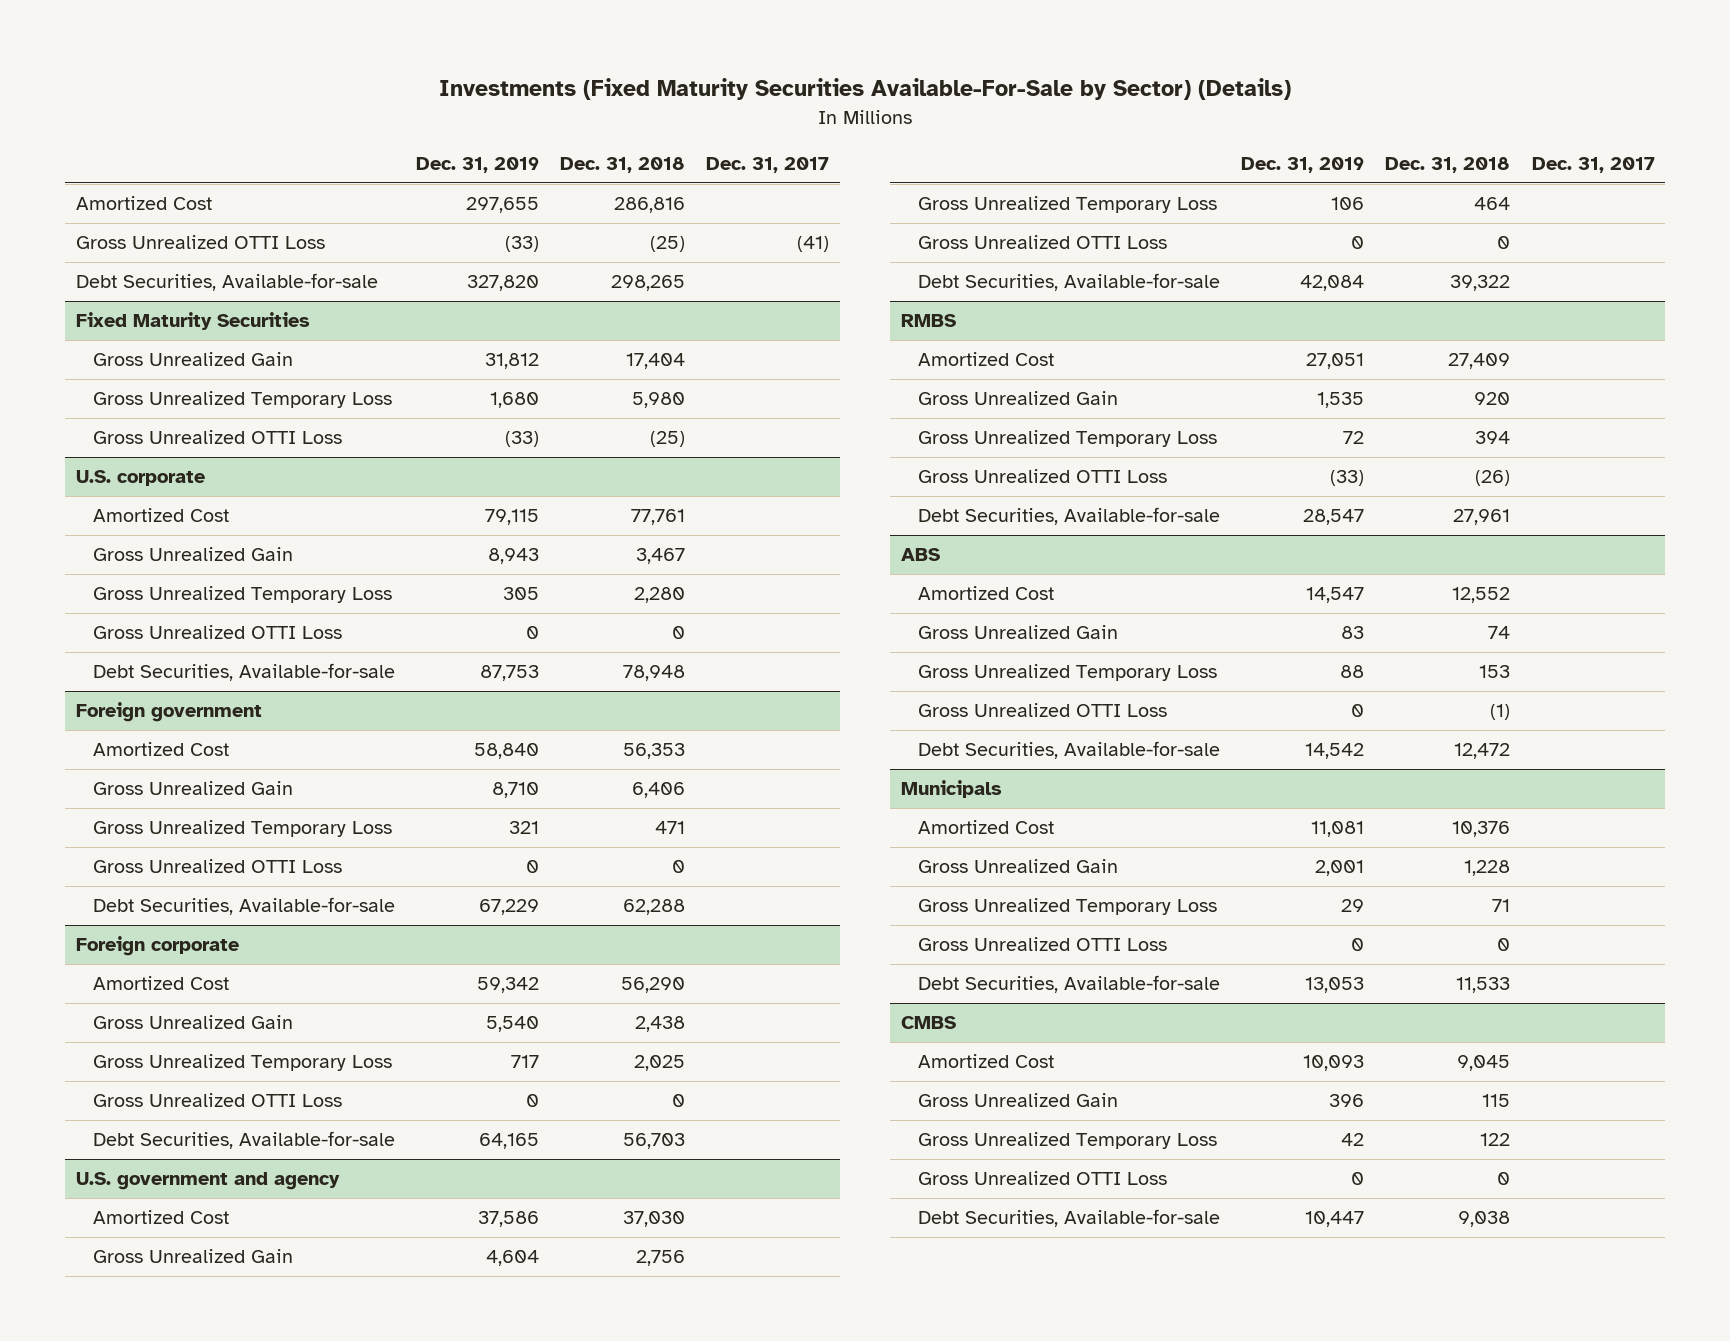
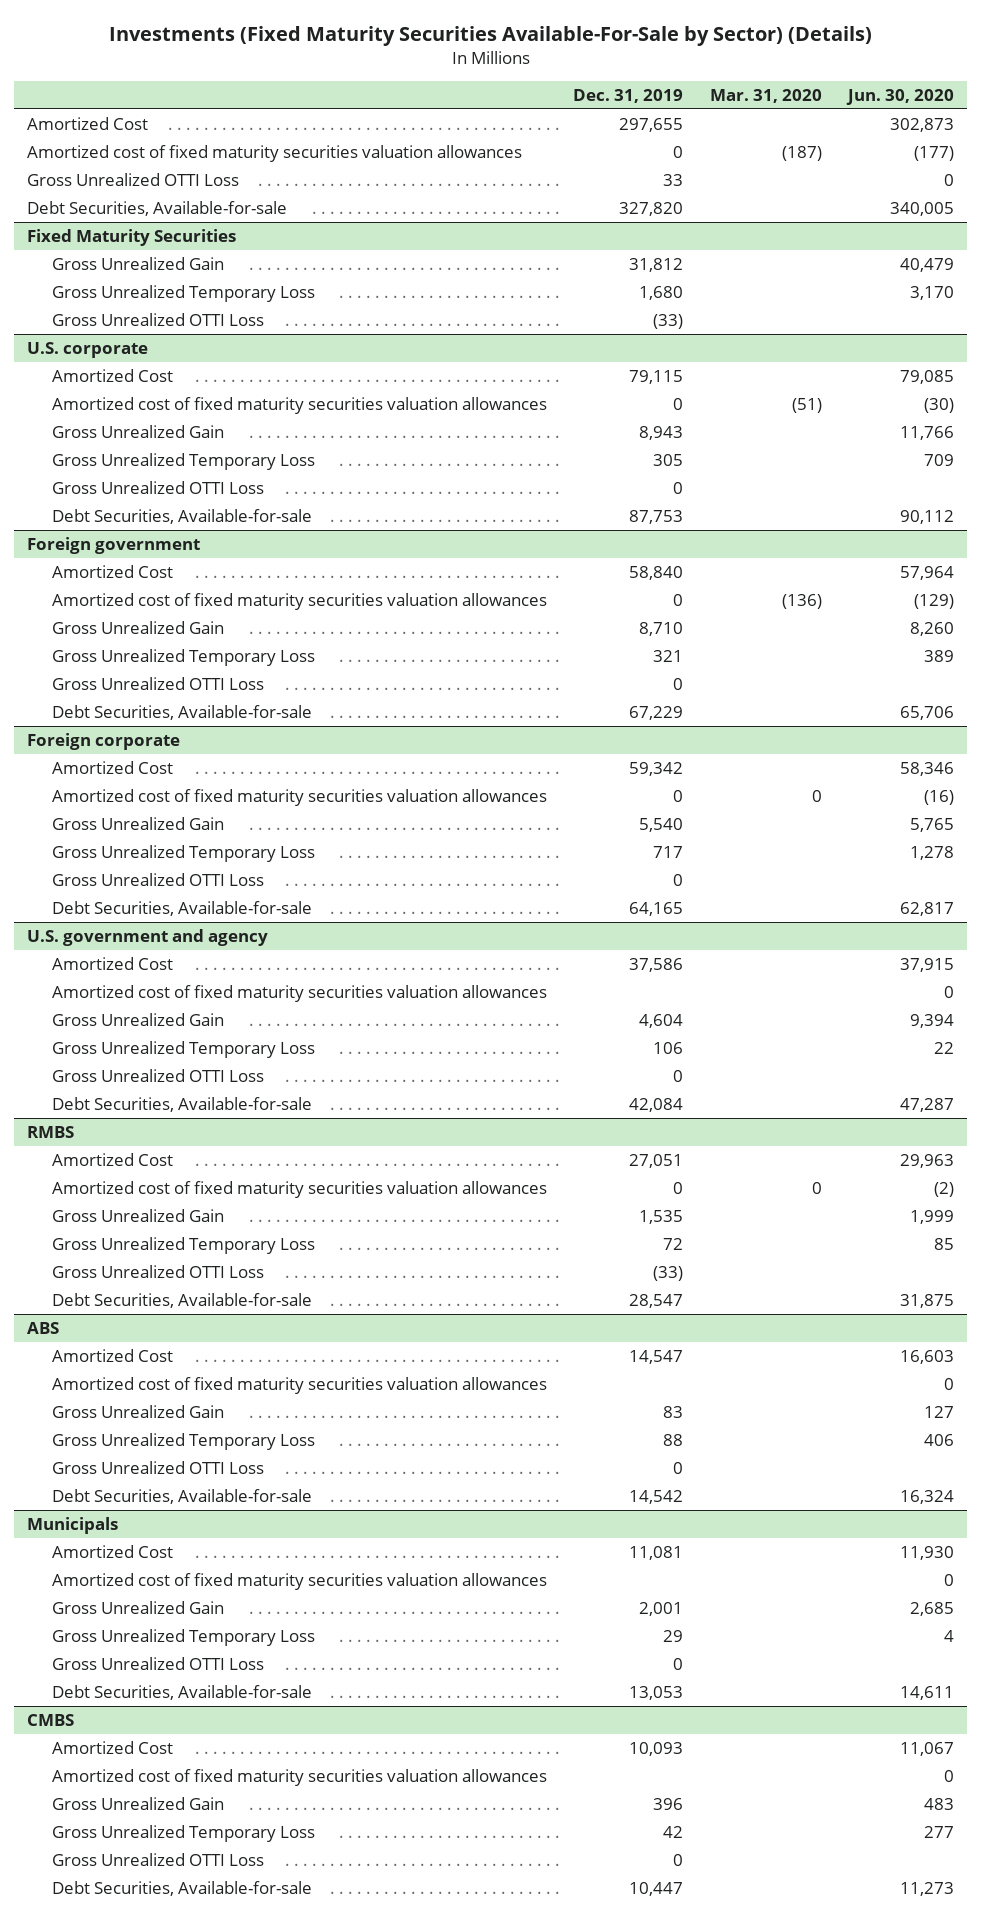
[560,157,686,174] Dec. 31, 2018 -> none
[706,157,830,174] Dec. 31, 2017 -> none
none -> [709,89,822,104] Mar. 31, 2020
none -> [846,89,955,106] Jun. 30, 2020
none -> [27,144,523,162] Amortized cost of fixed maturity securities valuation allowances
[504,236,539,253] (33) -> [663,173,684,186] 33
none -> [51,396,547,414] Amortized cost of fixed maturity securities valuation allowances
none -> [51,592,547,610] Amortized cost of fixed maturity securities valuation allowances
none -> [51,788,547,806] Amortized cost of fixed maturity securities valuation allowances
none -> [51,984,547,1002] Amortized cost of fixed maturity securities valuation allowances
none -> [51,1180,547,1198] Amortized cost of fixed maturity securities valuation allowances
none -> [51,1376,547,1394] Amortized cost of fixed maturity securities valuation allowances
none -> [51,1572,547,1590] Amortized cost of fixed maturity securities valuation allowances
none -> [51,1768,547,1786] Amortized cost of fixed maturity securities valuation allowances

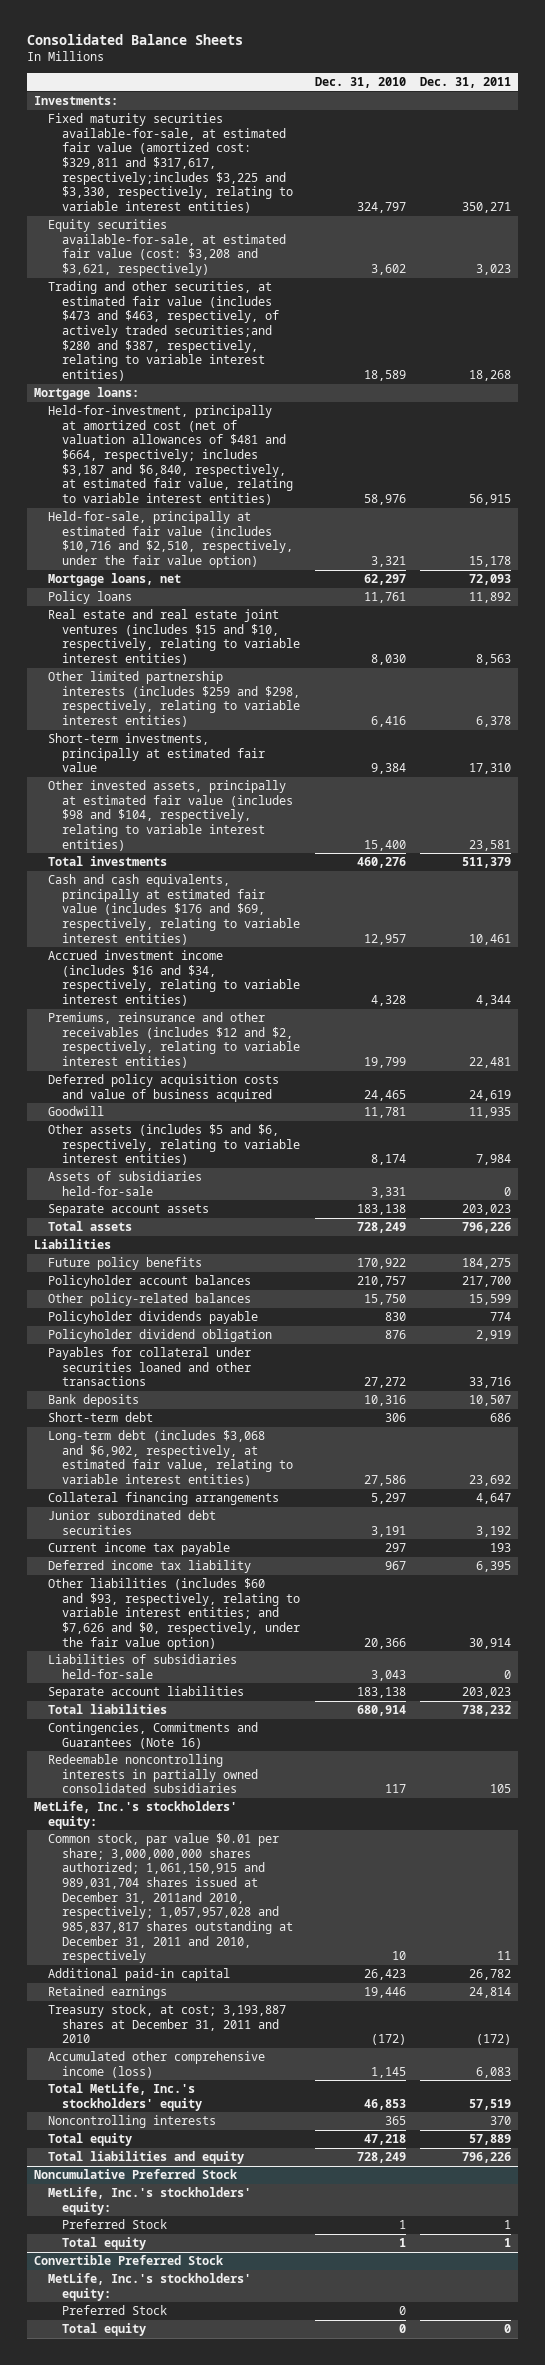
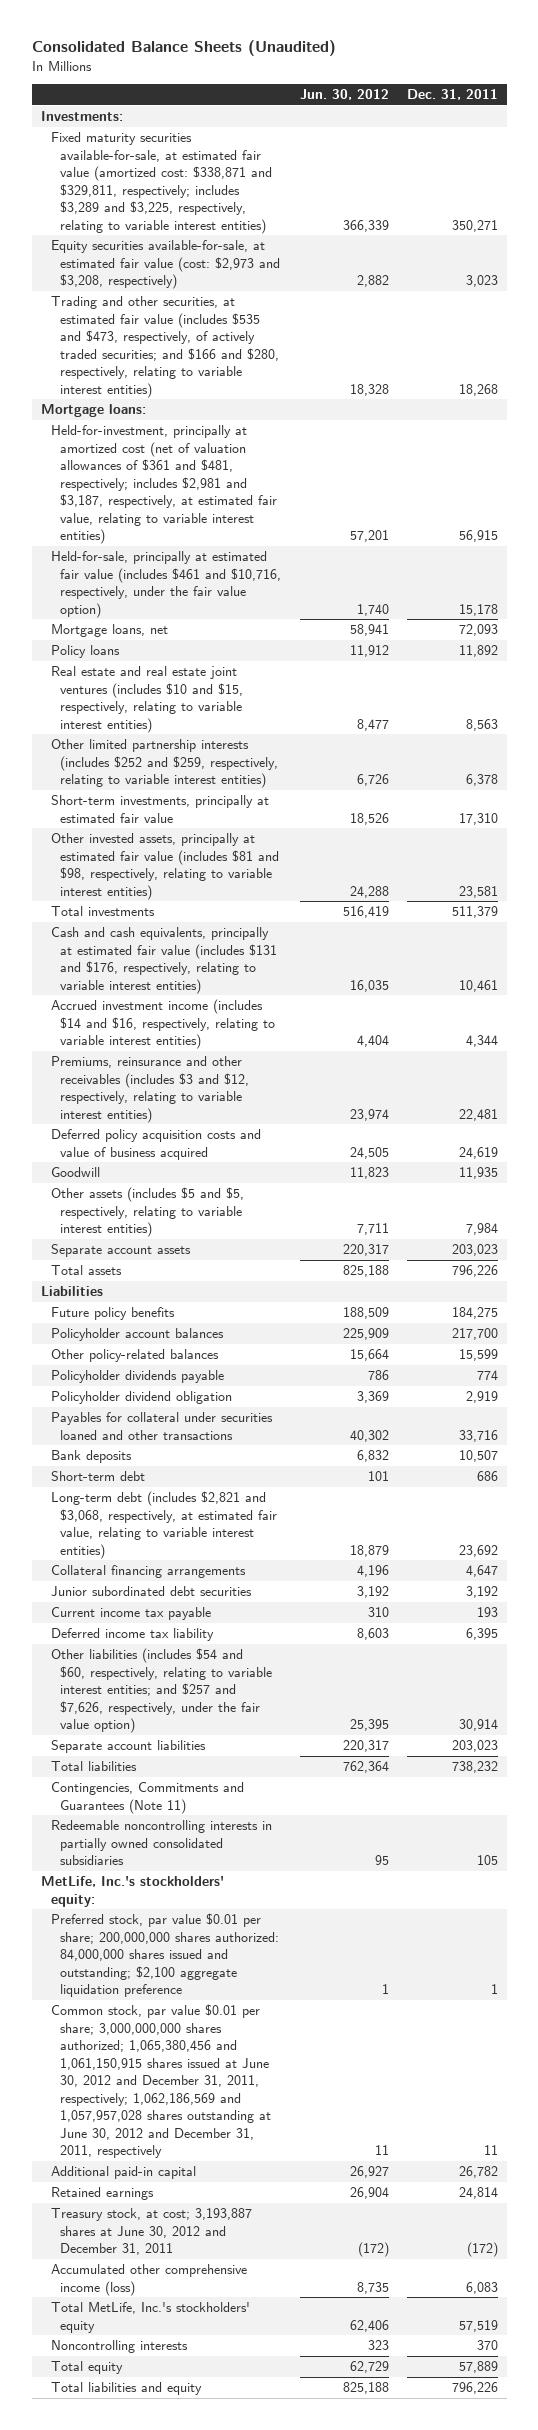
[26,34,243,46] Consolidated Balance Sheets -> [31,40,336,57] Consolidated Balance Sheets (Unaudited)
[314,77,406,89] Dec. 31, 2010 -> none
none -> [299,89,389,101] Jun. 30, 2012
[48,113,294,214] Fixed maturity securities available-for-sale, at estimated fair value (amortized cost: $329,811 and $317,617, respectively;includes $3,225 and $3,330, respectively, relating to variable interest entities) -> [50,132,273,234] Fixed maturity securities available-for-sale, at estimated fair value (amortized cost: $338,871 and $329,811, respectively; includes $3,289 and $3,225, respectively, relating to variable interest entities)
[48,219,287,277] Equity securities available-for-sale, at estimated fair value (cost: $3,208 and $3,621, respectively) -> [50,240,281,290] Equity securities available-for-sale, at estimated fair value (cost: $2,973 and $3,208, respectively)
[48,281,280,382] Trading and other securities, at estimated fair value (includes $473 and $463, respectively, of actively traded securities;and $280 and $387, respectively, relating to variable interest entities) -> [50,296,280,398] Trading and other securities, at estimated fair value (includes $535 and $473, respectively, of actively traded securities; and $166 and $280, respectively, relating to variable interest entities)
[48,405,294,506] Held-for-investment, principally at amortized cost (net of valuation allowances of $481 and $664, respectively; includes $3,187 and $6,840, respectively, at estimated fair value, relating to variable interest entities) -> [50,425,278,545] Held-for-investment, principally at amortized cost (net of valuation allowances of $361 and $481, respectively; includes $2,981 and $3,187, respectively, at estimated fair value, relating to variable interest entities)
[48,511,294,569] Held-for-sale, principally at estimated fair value (includes $10,716 and $2,510, respectively, under the fair value option) -> [50,551,282,618] Held-for-sale, principally at estimated fair value (includes $461 and $10,716, respectively, under the fair value option)
[48,609,301,666] Real estate and real estate joint ventures (includes $15 and $10, respectively, relating to variable interest entities) -> [50,666,244,733] Real estate and real estate joint ventures (includes $10 and $15, respectively, relating to variable interest entities)
[48,671,301,728] Other limited partnership interests (includes $259 and $298, respectively, relating to variable interest entities) -> [50,739,279,789] Other limited partnership interests (includes $252 and $259, respectively, relating to variable interest entities)
[48,780,294,851] Other invested assets, principally at estimated fair value (includes $98 and $104, respectively, relating to variable interest entities) -> [50,833,280,900] Other invested assets, principally at estimated fair value (includes $81 and $98, respectively, relating to variable interest entities)
[48,874,301,945] Cash and cash equivalents, principally at estimated fair value (includes $176 and $69, respectively, relating to variable interest entities) -> [50,927,278,994] Cash and cash equivalents, principally at estimated fair value (includes $131 and $176, respectively, relating to variable interest entities)
[48,950,301,1007] Accrued investment income (includes $16 and $34, respectively, relating to variable interest entities) -> [50,999,276,1050] Accrued investment income (includes $14 and $16, respectively, relating to variable interest entities)
[48,1012,301,1069] Premiums, reinsurance and other receivables (includes $12 and $2, respectively, relating to variable interest entities) -> [50,1056,250,1123] Premiums, reinsurance and other receivables (includes $3 and $12, respectively, relating to variable interest entities)
[48,1171,203,1196] Assets of subsidiaries held-for-sale -> none
[48,1124,301,1166] Other assets (includes $5 and $6, respectively, relating to variable interest entities) -> [50,1187,244,1238] Other assets (includes $5 and $5, respectively, relating to variable interest entities)
[48,1430,294,1487] Long-term debt (includes $3,068 and $6,902, respectively, at estimated fair value, relating to variable interest entities) -> [50,1491,278,1559] Long-term debt (includes $2,821 and $3,068, respectively, at estimated fair value, relating to variable interest entities)
[48,1654,238,1679] Liabilities of subsidiaries held-for-sale -> none
[48,1578,301,1650] Other liabilities (includes $60 and $93, respectively, relating to variable interest entities; and $7,626 and $0, respectively, under the fair value option) -> [50,1648,273,1734] Other liabilities (includes $54 and $60, respectively, relating to variable interest entities; and $257 and $7,626, respectively, under the fair value option)
[48,1722,259,1749] Contingencies, Commitments and Guarantees (Note 16) -> [50,1782,244,1814] Contingencies, Commitments and Guarantees (Note 11)
none -> [50,1913,280,1998] Preferred stock, par value $0.01 per share; 200,000,000 shares authorized: 84,000,000 shares issued and outstanding; $2,100 aggregate liquidation preference
[48,1833,294,1964] Common stock, par value $0.01 per share; 3,000,000,000 shares authorized; 1,061,150,915 and 989,031,704 shares issued at December 31, 2011and 2010, respectively; 1,057,957,028 and 985,837,817 shares outstanding at December 31, 2011 and 2010, respectively -> [50,2004,272,2159] Common stock, par value $0.01 per share; 3,000,000,000 shares authorized; 1,065,380,456 and 1,061,150,915 shares issued at June 30, 2012 and December 31, 2011, respectively; 1,062,186,569 and 1,057,957,028 shares outstanding at June 30, 2012 and December 31, 2011, respectively
[48,2004,287,2044] Treasury stock, at cost; 3,193,887 shares at December 31, 2011 and 2010 -> [50,2208,252,2256] Treasury stock, at cost; 3,193,887 shares at June 30, 2012 and December 31, 2011
[33,2169,238,2180] Noncumulative Preferred Stock -> none
[48,2187,252,2215] MetLife, Inc.'s stockholders' equity: -> none
[62,2219,168,2230] Preferred Stock -> none
[62,2237,147,2251] Total equity -> none
[33,2255,224,2266] Convertible Preferred Stock -> none
[48,2273,252,2301] MetLife, Inc.'s stockholders' equity: -> none
[62,2305,168,2316] Preferred Stock -> none
[62,2323,147,2337] Total equity -> none

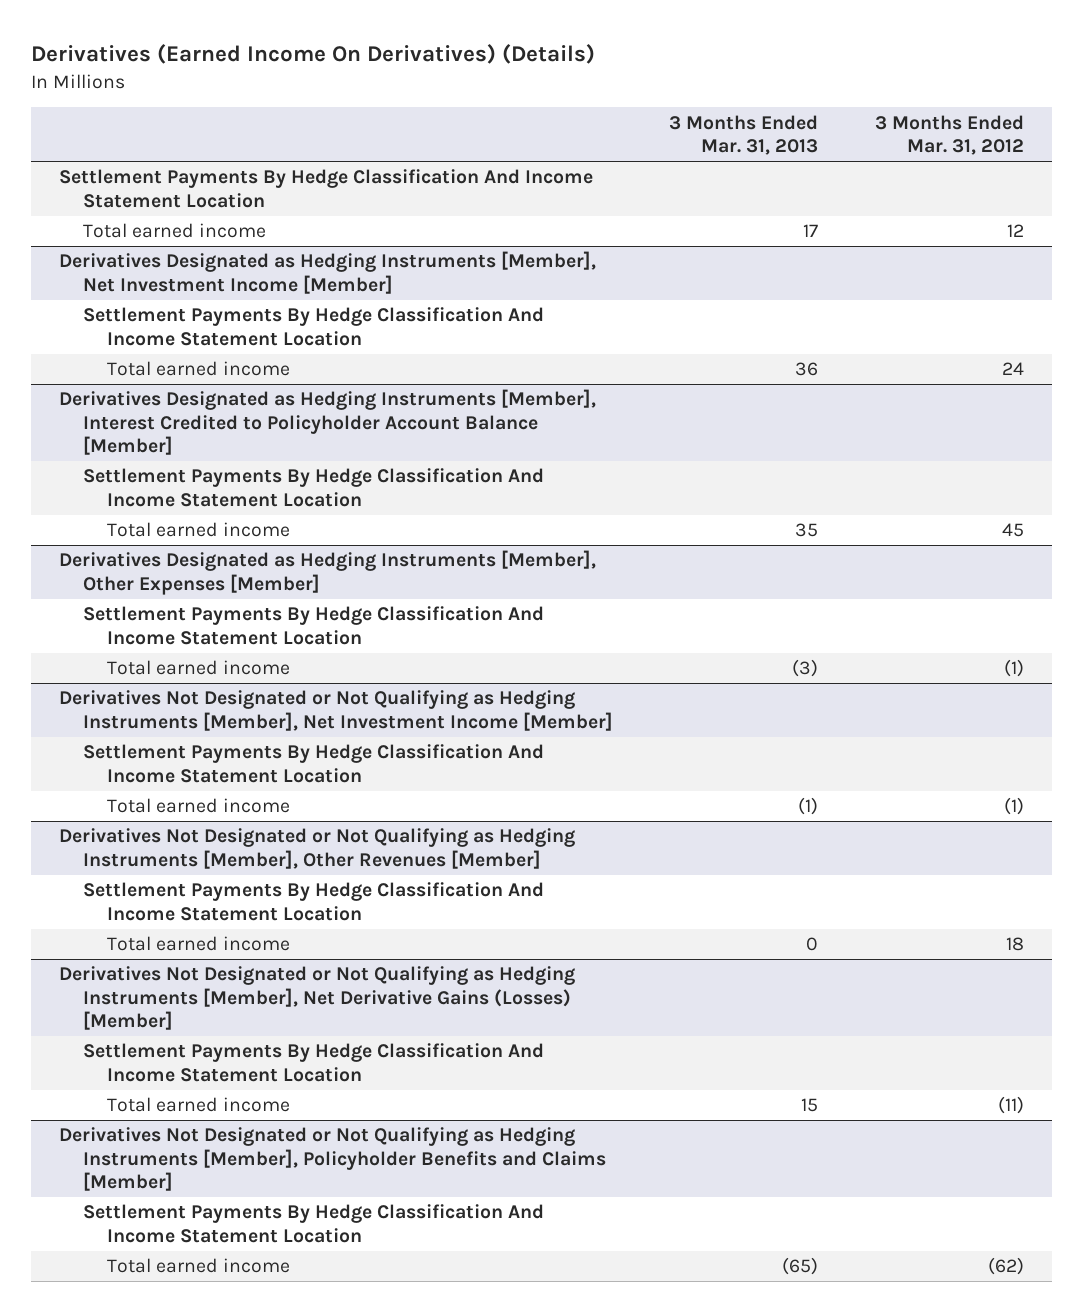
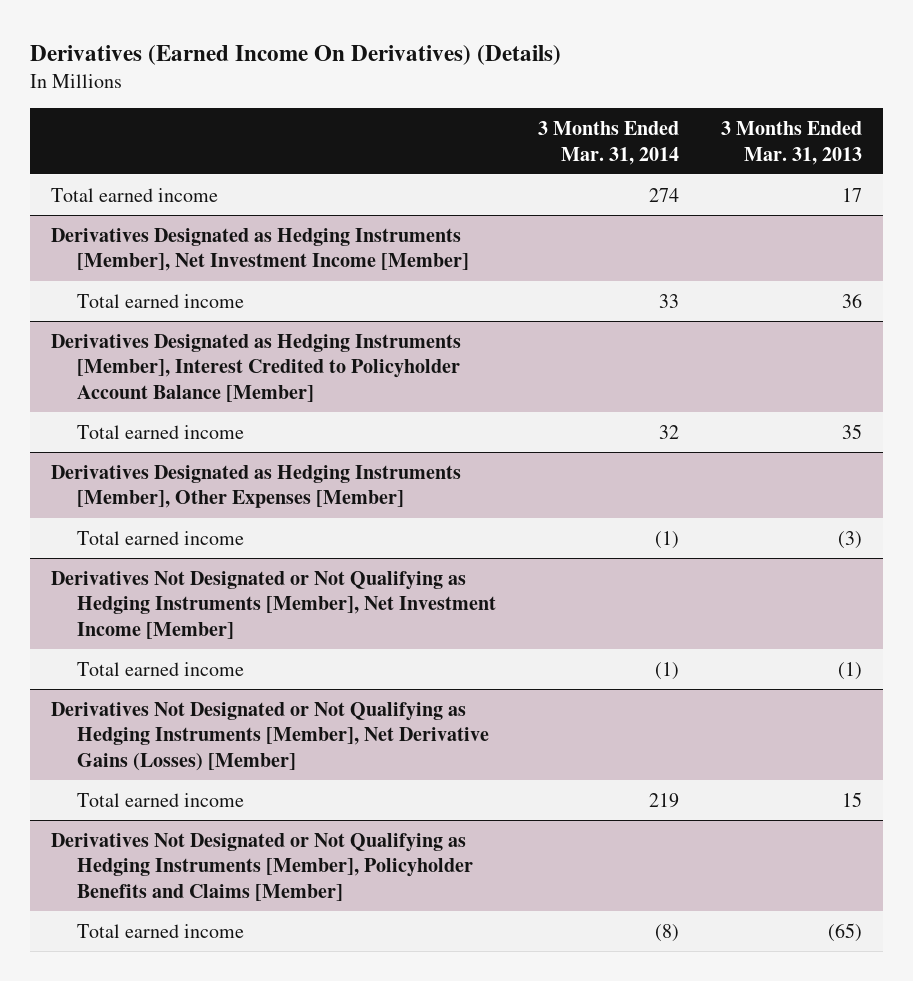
[874,114,1024,156] 3 Months Ended Mar. 31, 2012 -> none
none -> [538,121,680,165] 3 Months Ended Mar. 31, 2014
[59,169,594,208] Settlement Payments By Hedge Classification And Income Statement Location -> none
[83,307,545,346] Settlement Payments By Hedge Classification And Income Statement Location -> none
[83,468,545,507] Settlement Payments By Hedge Classification And Income Statement Location -> none
[83,606,545,645] Settlement Payments By Hedge Classification And Income Statement Location -> none
[83,744,545,783] Settlement Payments By Hedge Classification And Income Statement Location -> none
[59,828,576,869] Derivatives Not Designated or Not Qualifying as Hedging Instruments [Member], Other Revenues [Member] -> none
[83,882,545,921] Settlement Payments By Hedge Classification And Income Statement Location -> none
[107,936,291,952] Total earned income -> none
[83,1043,545,1082] Settlement Payments By Hedge Classification And Income Statement Location -> none
[83,1204,545,1243] Settlement Payments By Hedge Classification And Income Statement Location -> none

